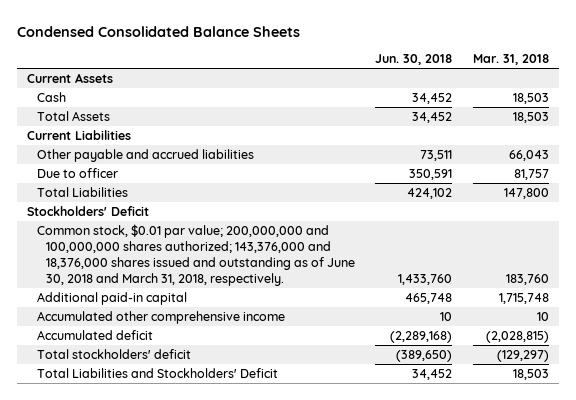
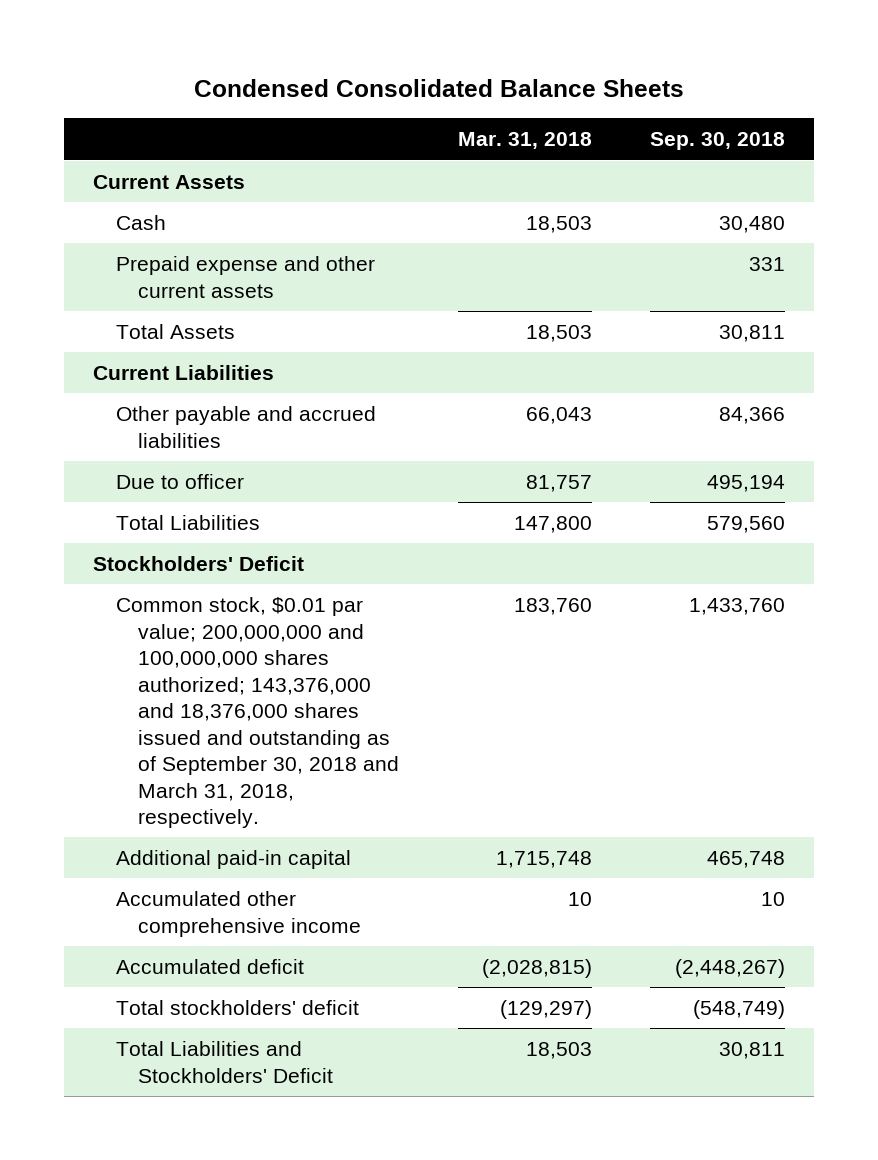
[375,54,453,66] Jun. 30, 2018 -> none
none -> [650,132,786,151] Sep. 30, 2018
none -> [115,256,375,298] Prepaid expense and other current assets
[36,223,356,286] Common stock, $0.01 par value; 200,000,000 and 100,000,000 shares authorized; 143,376,000 and 18,376,000 shares issued and outstanding as of June 30, 2018 and March 31, 2018, respectively. -> [115,597,400,829] Common stock, $0.01 par value; 200,000,000 and 100,000,000 shares authorized; 143,376,000 and 18,376,000 shares issued and outstanding as of September 30, 2018 and March 31, 2018, respectively.

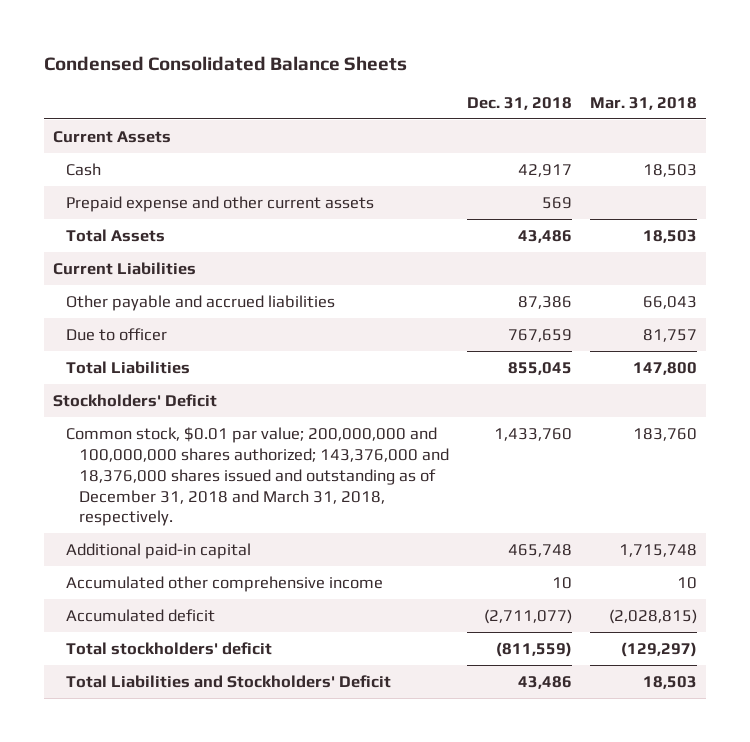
[650,132,786,151] Sep. 30, 2018 -> none
none -> [467,96,573,110] Dec. 31, 2018
[115,597,400,829] Common stock, $0.01 par value; 200,000,000 and 100,000,000 shares authorized; 143,376,000 and 18,376,000 shares issued and outstanding as of September 30, 2018 and March 31, 2018, respectively. -> [66,426,450,527] Common stock, $0.01 par value; 200,000,000 and 100,000,000 shares authorized; 143,376,000 and 18,376,000 shares issued and outstanding as of December 31, 2018 and March 31, 2018, respectively.

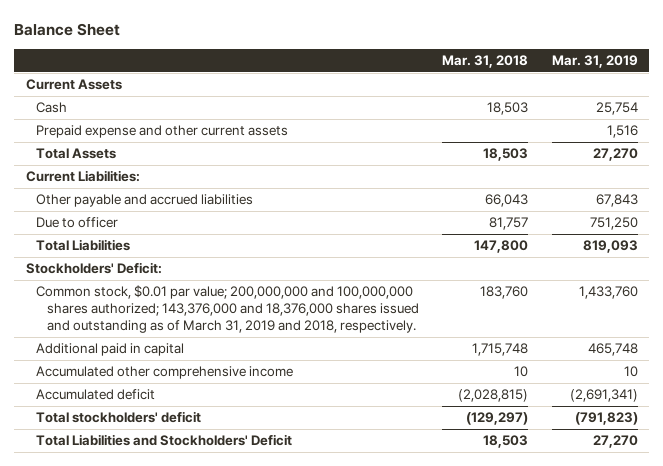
[44,55,408,71] Condensed Consolidated Balance Sheets -> [14,23,121,37] Balance Sheet
[467,96,573,110] Dec. 31, 2018 -> none
none -> [551,55,638,69] Mar. 31, 2019
[52,261,196,275] Current Liabilities -> [25,170,140,183] Current Liabilities:
[52,393,217,407] Stockholders' Deficit -> [25,262,162,275] Stockholders' Deficit:
[66,426,450,527] Common stock, $0.01 par value; 200,000,000 and 100,000,000 shares authorized; 143,376,000 and 18,376,000 shares issued and outstanding as of December 31, 2018 and March 31, 2018, respectively. -> [36,285,420,334] Common stock, $0.01 par value; 200,000,000 and 100,000,000 shares authorized; 143,376,000 and 18,376,000 shares issued and outstanding as of March 31, 2019 and 2018, respectively.
[66,542,252,559] Additional paid-in capital -> [36,343,185,357] Additional paid in capital

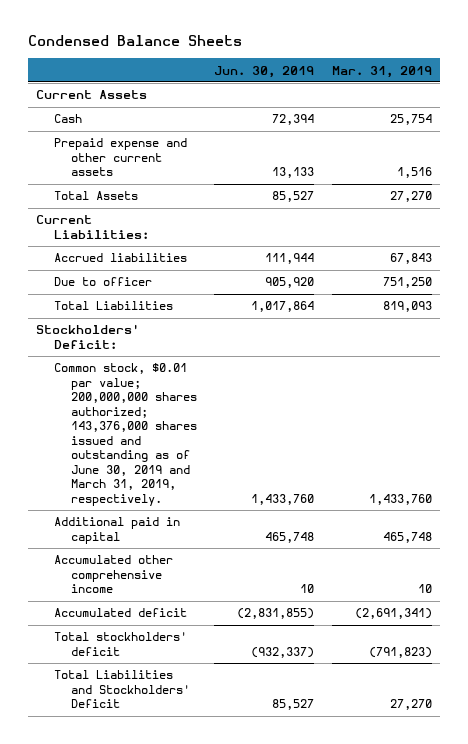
[14,23,121,37] Balance Sheet -> [27,35,242,47] Condensed Balance Sheets
[442,55,529,69] Mar. 31, 2018 -> none
none -> [214,65,315,78] Jun. 30, 2019
[36,194,254,208] Other payable and accrued liabilities -> [53,253,187,263] Accrued liabilities
[36,285,420,334] Common stock, $0.01 par value; 200,000,000 and 100,000,000 shares authorized; 143,376,000 and 18,376,000 shares issued and outstanding as of March 31, 2019 and 2018, respectively. -> [53,363,198,506] Common stock, $0.01 par value; 200,000,000 shares authorized; 143,376,000 shares issued and outstanding as of June 30, 2019 and March 31, 2019, respectively.

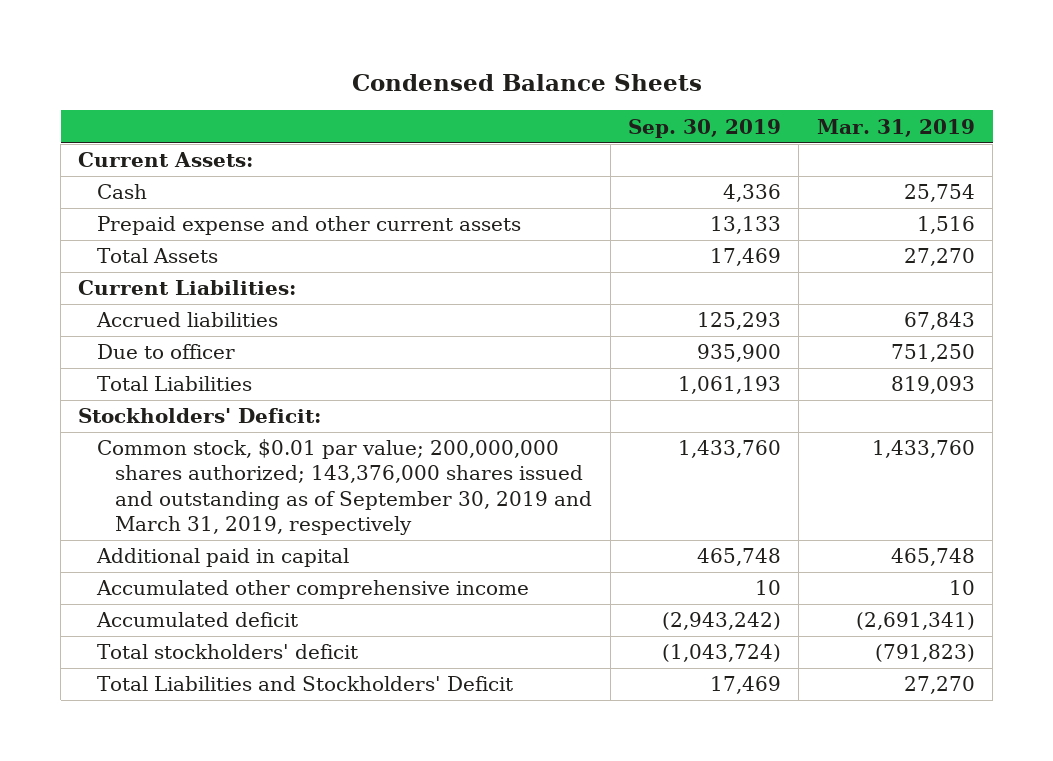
[214,65,315,78] Jun. 30, 2019 -> none
none -> [628,118,782,138] Sep. 30, 2019
[36,90,148,100] Current Assets -> [78,152,254,168] Current Assets:
[53,363,198,506] Common stock, $0.01 par value; 200,000,000 shares authorized; 143,376,000 shares issued and outstanding as of June 30, 2019 and March 31, 2019, respectively. -> [96,439,593,535] Common stock, $0.01 par value; 200,000,000 shares authorized; 143,376,000 shares issued and outstanding as of September 30, 2019 and March 31, 2019, respectively

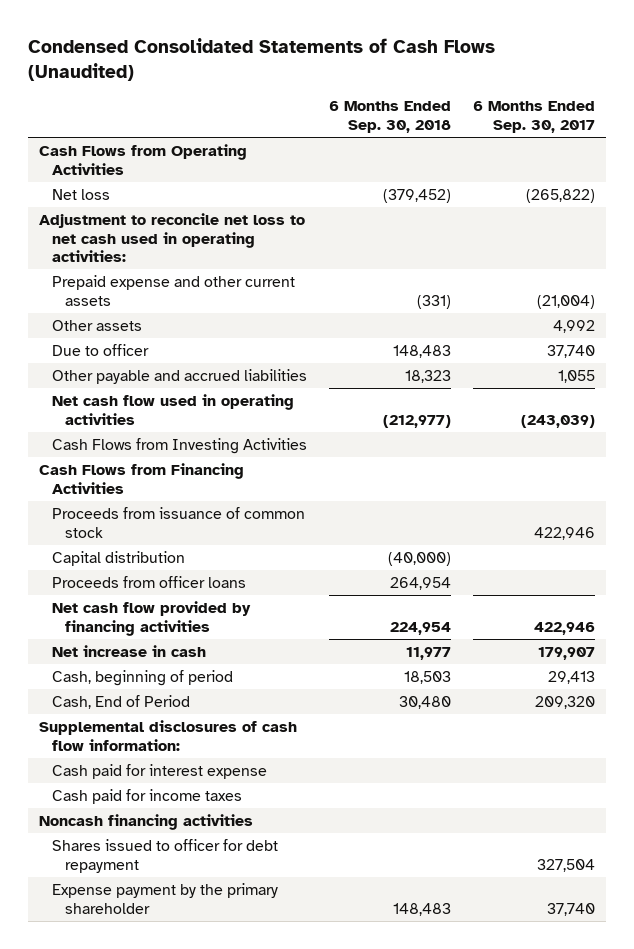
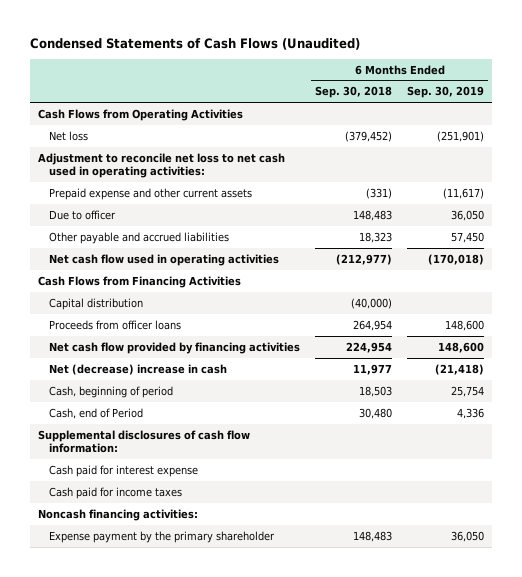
[27,37,495,81] Condensed Consolidated Statements of Cash Flows (Unaudited) -> [30,37,361,50] Condensed Statements of Cash Flows (Unaudited)
[473,101,596,134] 6 Months Ended Sep. 30, 2017 -> none
none -> [407,86,485,99] Sep. 30, 2019
[52,319,143,331] Other assets -> none
[52,437,308,454] Cash Flows from Investing Activities -> none
[52,506,306,538] Proceeds from issuance of common stock -> none
[52,644,207,657] Net increase in cash -> [48,363,227,375] Net (decrease) increase in cash
[52,694,191,709] Cash, End of Period -> [48,407,143,419] Cash, end of Period
[52,838,279,873] Shares issued to officer for debt repayment -> none
[38,813,253,830] Noncash financing activities -> [37,508,198,521] Noncash financing activities:

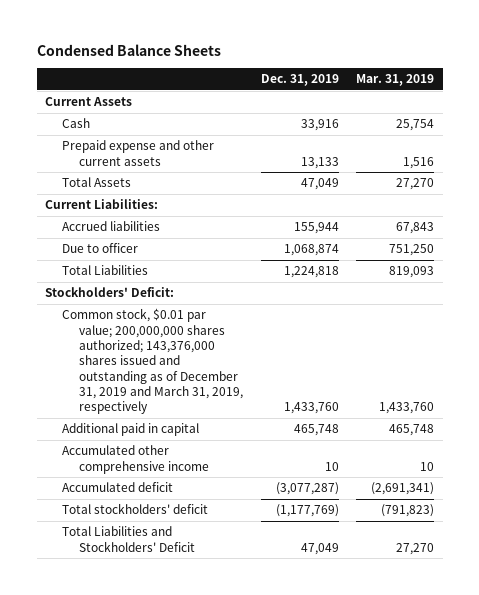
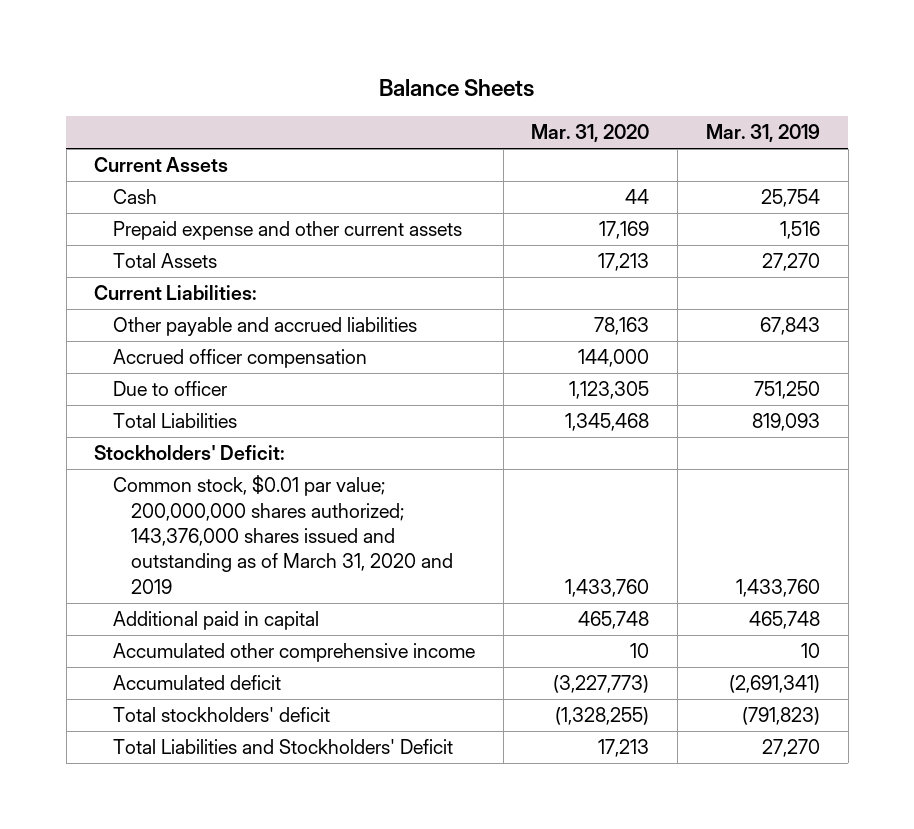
[36,43,221,56] Condensed Balance Sheets -> [379,79,535,98] Balance Sheets
[260,74,339,87] Dec. 31, 2019 -> none
none -> [531,124,650,143] Mar. 31, 2020
[62,221,161,232] Accrued liabilities -> [112,317,417,337] Other payable and accrued liabilities
none -> [112,349,367,369] Accrued officer compensation
[62,308,244,415] Common stock, $0.01 par value; 200,000,000 shares authorized; 143,376,000 shares issued and outstanding as of December 31, 2019 and March 31, 2019, respectively -> [112,475,454,594] Common stock, $0.01 par value; 200,000,000 shares authorized; 143,376,000 shares issued and outstanding as of March 31, 2020 and 2019

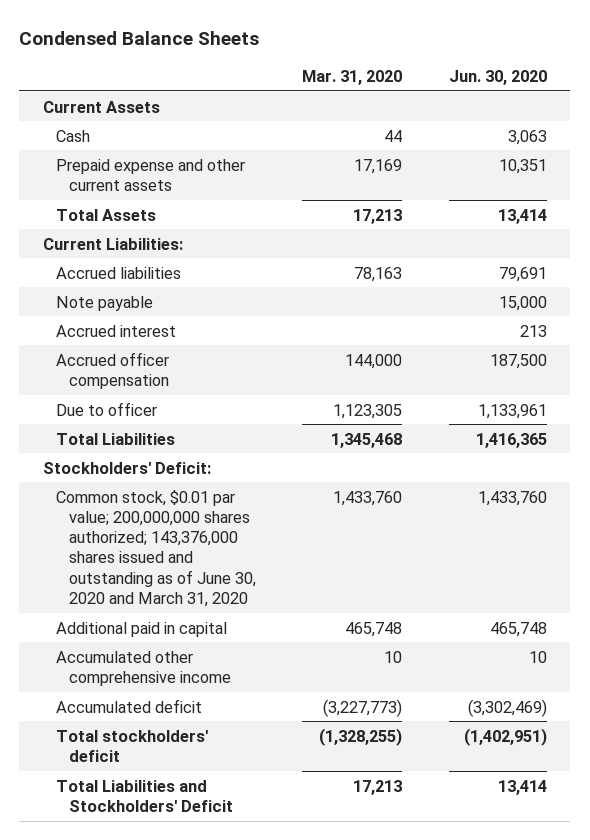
[379,79,535,98] Balance Sheets -> [19,30,260,45] Condensed Balance Sheets
[705,124,820,143] Mar. 31, 2019 -> none
none -> [448,69,547,85] Jun. 30, 2020
[112,317,417,337] Other payable and accrued liabilities -> [55,266,181,279] Accrued liabilities
none -> [55,295,153,311] Note payable
none -> [55,324,176,337] Accrued interest
[112,475,454,594] Common stock, $0.01 par value; 200,000,000 shares authorized; 143,376,000 shares issued and outstanding as of March 31, 2020 and 2019 -> [55,489,256,608] Common stock, $0.01 par value; 200,000,000 shares authorized; 143,376,000 shares issued and outstanding as of June 30, 2020 and March 31, 2020

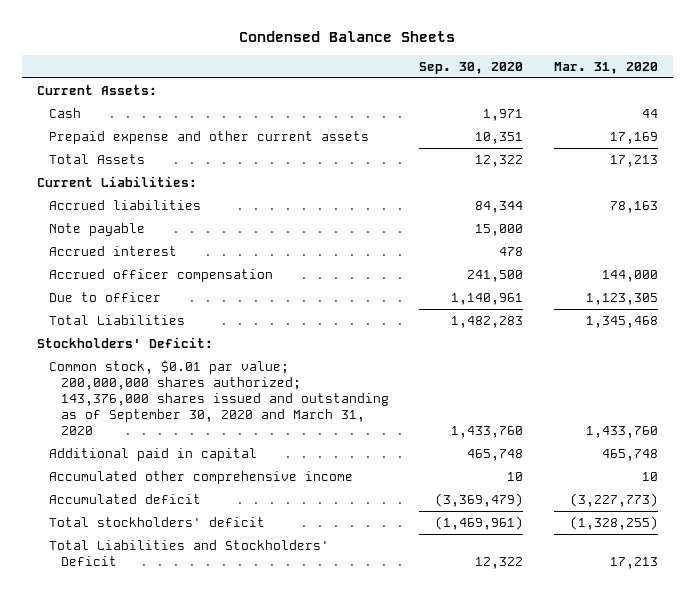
[448,69,547,85] Jun. 30, 2020 -> none
none -> [419,61,524,74] Sep. 30, 2020
[42,100,160,113] Current Assets -> [36,84,157,95] Current Assets:
[55,489,256,608] Common stock, $0.01 par value; 200,000,000 shares authorized; 143,376,000 shares issued and outstanding as of June 30, 2020 and March 31, 2020 -> [48,359,389,435] Common stock, $0.01 par value; 200,000,000 shares authorized; 143,376,000 shares issued and outstanding as of September 30, 2020 and March 31, 2020

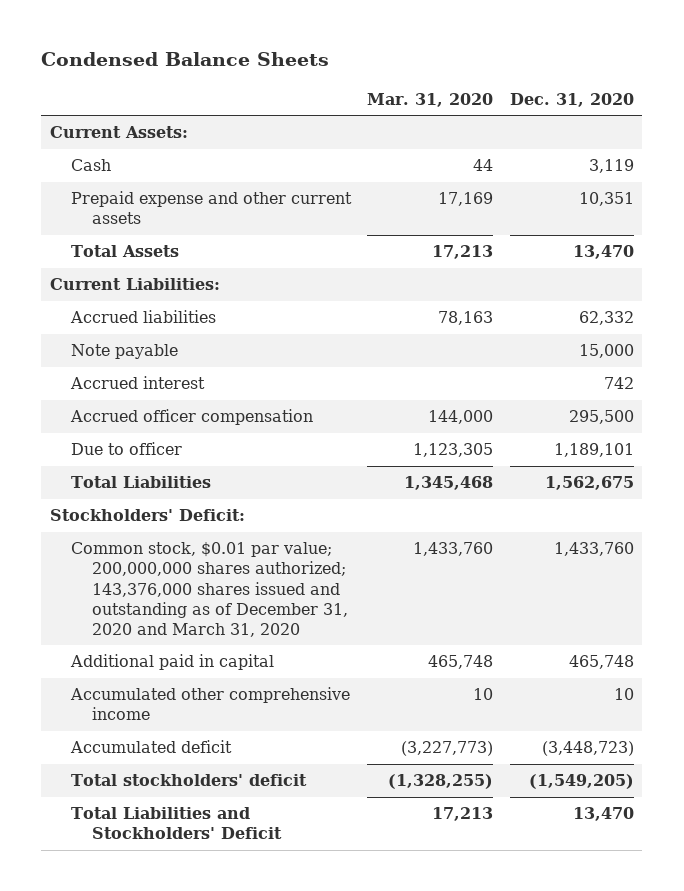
[419,61,524,74] Sep. 30, 2020 -> none
none -> [510,92,635,107] Dec. 31, 2020
[48,359,389,435] Common stock, $0.01 par value; 200,000,000 shares authorized; 143,376,000 shares issued and outstanding as of September 30, 2020 and March 31, 2020 -> [70,542,349,638] Common stock, $0.01 par value; 200,000,000 shares authorized; 143,376,000 shares issued and outstanding as of December 31, 2020 and March 31, 2020

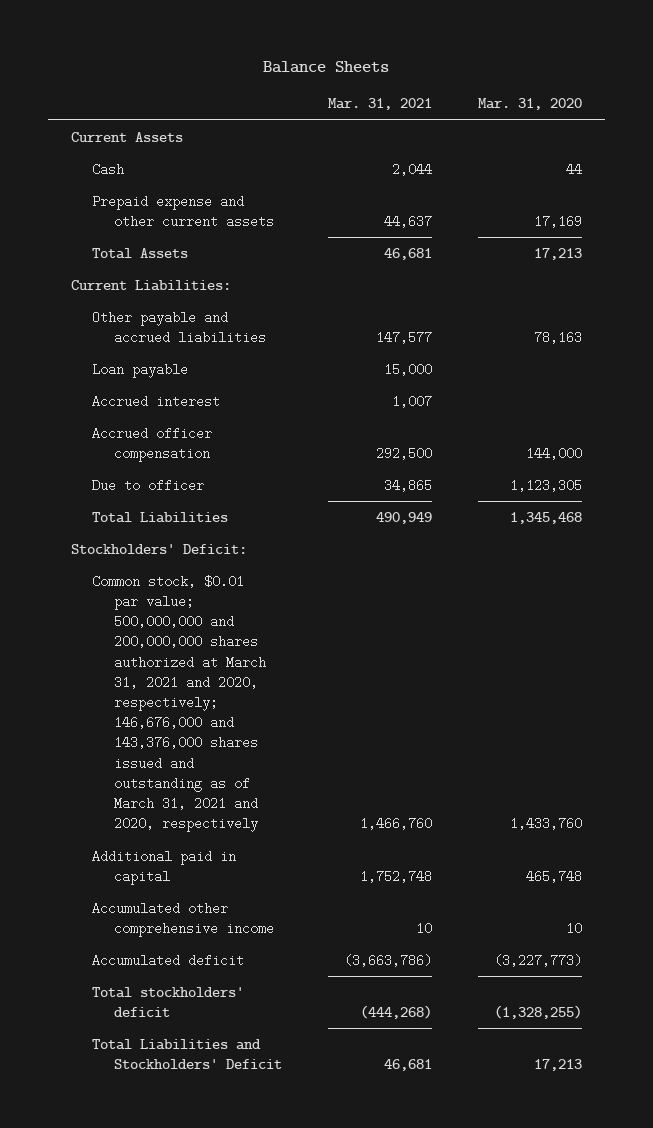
[41,52,330,67] Condensed Balance Sheets -> [263,60,390,73] Balance Sheets
[510,92,635,107] Dec. 31, 2020 -> none
none -> [328,98,433,111] Mar. 31, 2021
[49,126,188,139] Current Assets: -> [70,131,183,142] Current Assets
[70,344,178,360] Note payable -> none
[69,310,216,324] Accrued liabilities -> [92,310,267,345] Other payable and accrued liabilities
none -> [92,362,189,378] Loan payable
[70,542,349,638] Common stock, $0.01 par value; 200,000,000 shares authorized; 143,376,000 shares issued and outstanding as of December 31, 2020 and March 31, 2020 -> [92,574,267,833] Common stock, $0.01 par value; 500,000,000 and 200,000,000 shares authorized at March 31, 2021 and 2020, respectively; 146,676,000 and 143,376,000 shares issued and outstanding as of March 31, 2021 and 2020, respectively

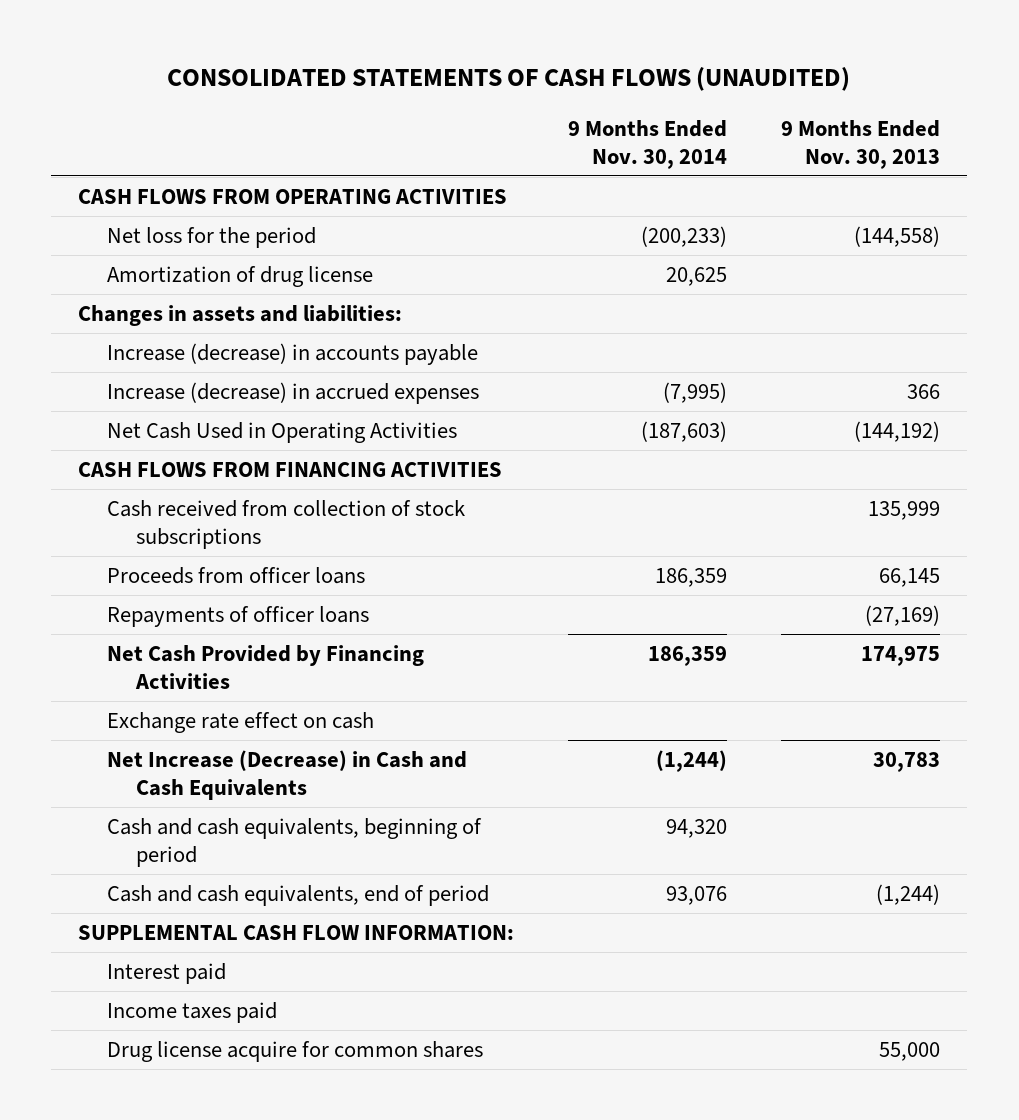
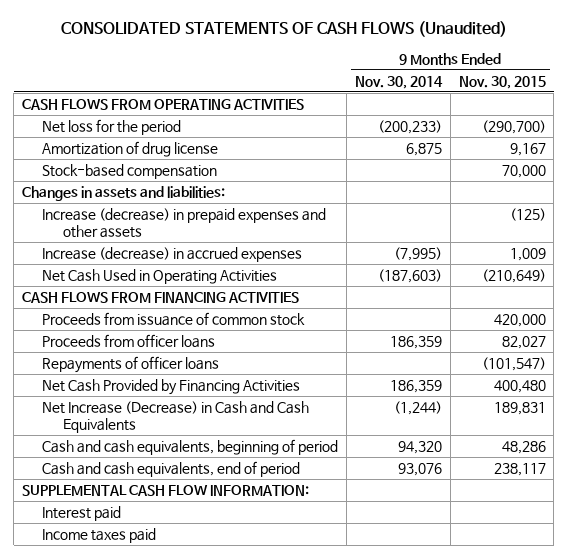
[167,67,851,92] CONSOLIDATED STATEMENTS OF CASH FLOWS (UNAUDITED) -> [60,21,507,38] CONSOLIDATED STATEMENTS OF CASH FLOWS (Unaudited)
[781,119,941,169] 9 Months Ended Nov. 30, 2013 -> none
none -> [458,75,546,89] Nov. 30, 2015
[666,266,728,286] 20,625 -> [406,142,443,156] 6,875
none -> [42,163,218,179] Stock-based compensation
[107,342,479,365] Increase (decrease) in accounts payable -> none
none -> [42,207,327,238] Increase (decrease) in prepaid expenses and other assets
[107,499,466,549] Cash received from collection of stock subscriptions -> none
none -> [42,311,306,326] Proceeds from issuance of common stock
[107,711,375,733] Exchange rate effect on cash -> none
[107,1040,484,1062] Drug license acquire for common shares -> none

